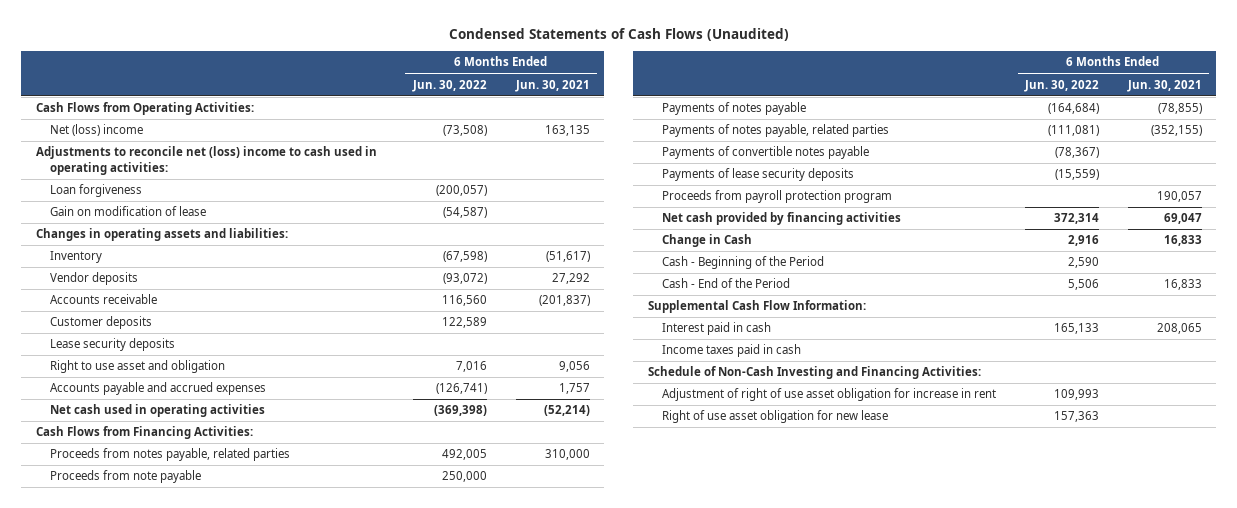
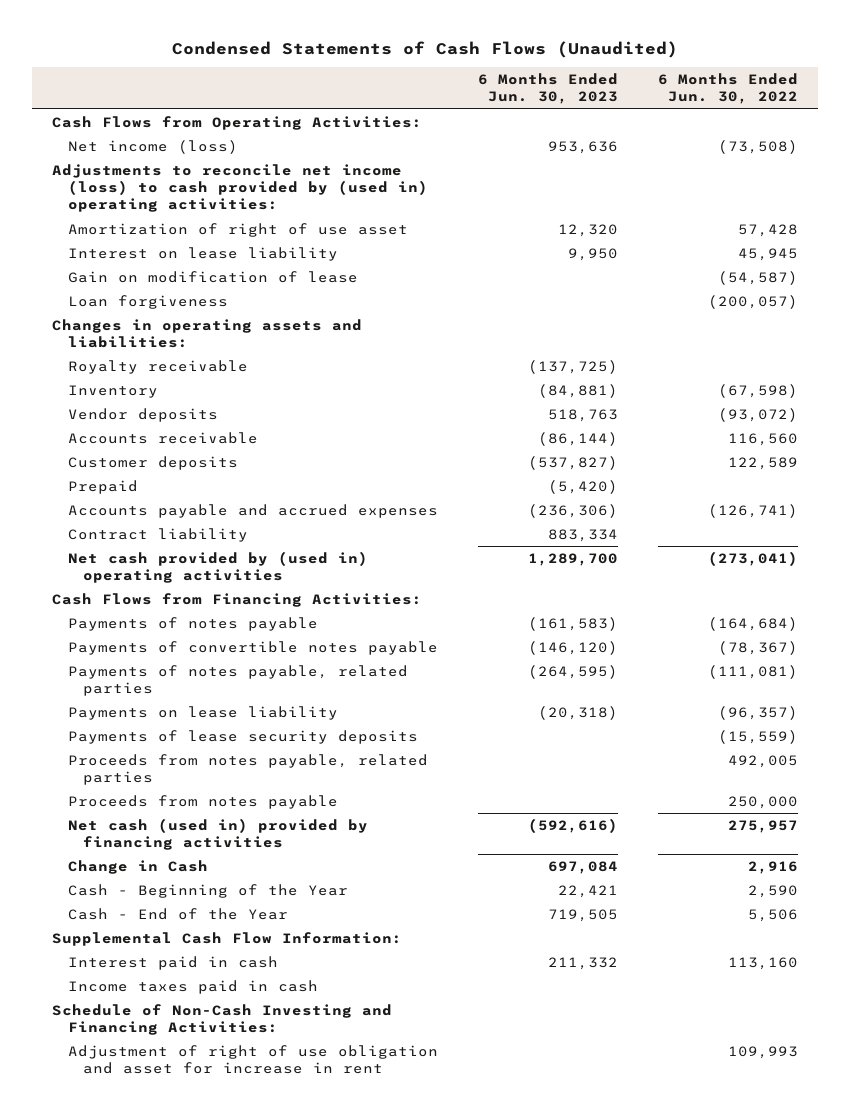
[514,79,590,92] Jun. 30, 2021 -> none
none -> [477,73,618,105] 6 Months Ended Jun. 30, 2023
[49,124,143,137] Net (loss) income -> [67,139,238,154] Net income (loss)
[35,146,377,175] Adjustments to reconcile net (loss) income to cash used in operating activities: -> [52,163,428,213] Adjustments to reconcile net income (loss) to cash provided by (used in) operating activities:
none -> [67,222,408,237] Amortization of right of use asset
none -> [67,246,338,261] Interest on lease liability
[49,184,142,198] Loan forgiveness -> [67,294,228,309] Loan forgiveness
none -> [67,359,248,374] Royalty receivable
[49,338,175,352] Lease security deposits -> none
[49,360,225,374] Right to use asset and obligation -> none
none -> [67,479,138,494] Prepaid
none -> [67,527,248,542] Contract liability
[49,404,265,418] Net cash used in operating activities -> [67,550,368,584] Net cash provided by (used in) operating activities
[433,405,487,417] (369,398) -> [707,550,798,566] (273,041)
[49,470,201,484] Proceeds from note payable -> none
[661,124,889,138] Payments of notes payable, related parties -> [67,664,408,697] Payments of notes payable, related parties
none -> [67,705,338,720] Payments on lease liability
[661,190,892,204] Proceeds from payroll protection program -> none
[49,448,290,462] Proceeds from notes payable, related parties -> [67,753,428,786] Proceeds from notes payable, related parties
none -> [67,794,338,809] Proceeds from notes payable
[661,212,901,226] Net cash provided by financing activities -> [67,817,368,851] Net cash (used in) provided by financing activities
[1053,213,1099,225] 372,314 -> [727,819,798,833] 275,957
[661,256,824,270] Cash - Beginning of the Period -> [67,883,348,898] Cash - Beginning of the Year
[661,278,790,289] Cash - End of the Period -> [67,907,288,920] Cash - End of the Year
[1053,323,1099,335] 165,133 -> [727,956,798,970] 113,160
[661,410,888,424] Right of use asset obligation for new lease -> none
[661,388,996,402] Adjustment of right of use asset obligation for increase in rent -> [67,1044,438,1075] Adjustment of right of use obligation and asset for increase in rent

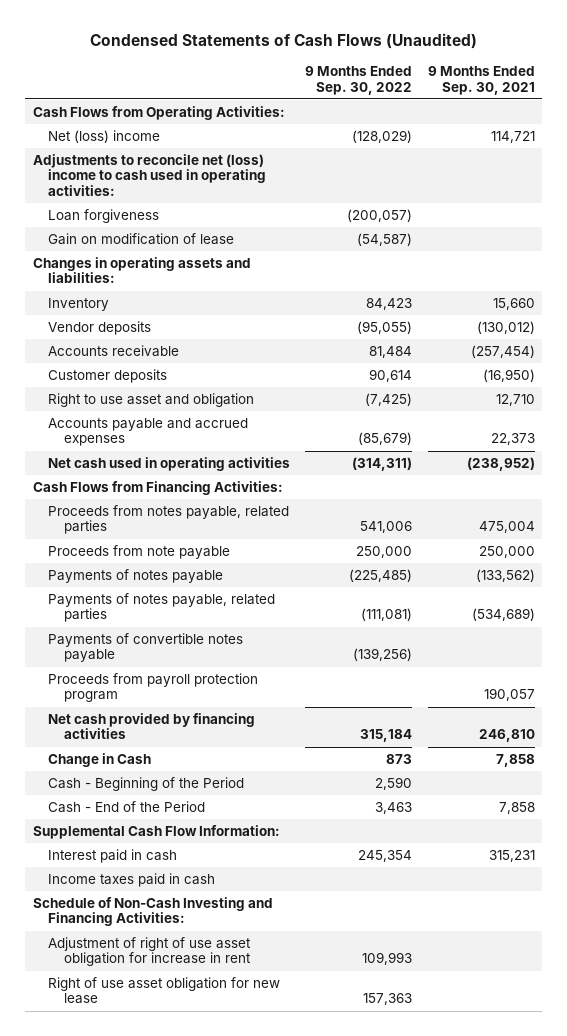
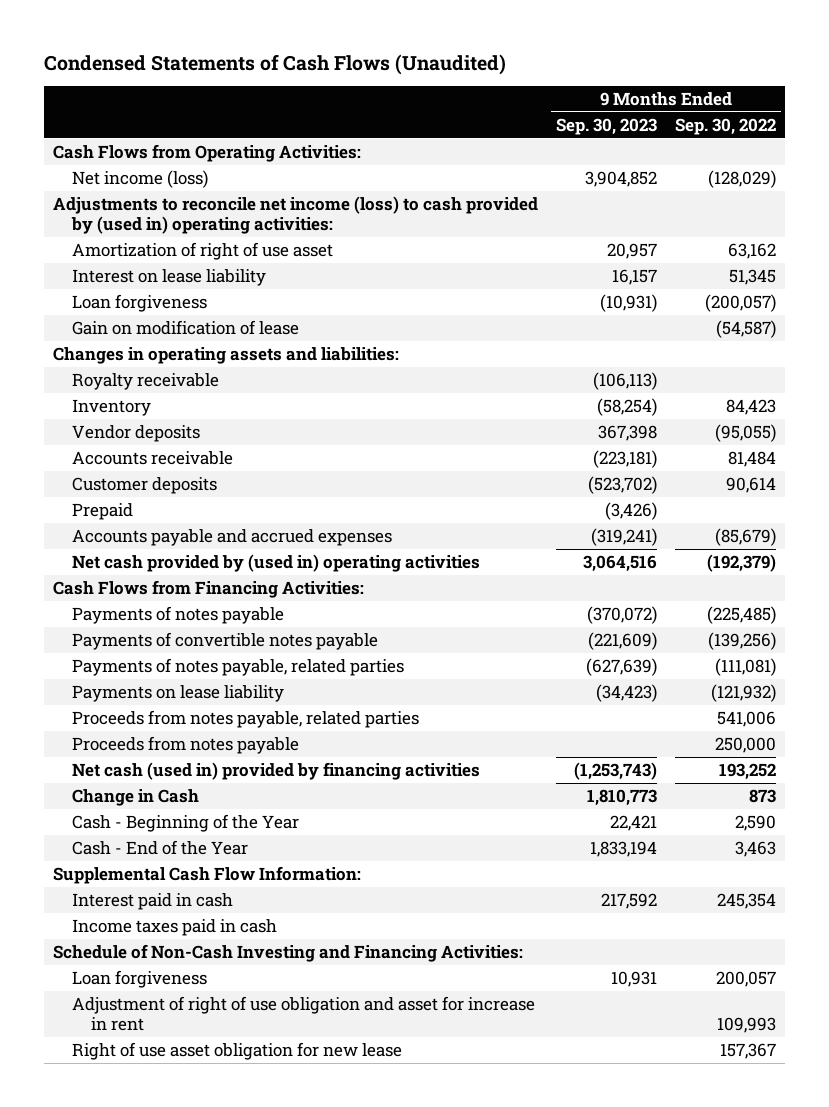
[427,66,535,95] 9 Months Ended Sep. 30, 2021 -> none
none -> [555,117,657,135] Sep. 30, 2023
[48,130,161,144] Net (loss) income -> [71,169,208,188] Net income (loss)
[32,154,267,196] Adjustments to reconcile net (loss) income to cash used in operating activities: -> [52,195,538,234] Adjustments to reconcile net income (loss) to cash provided by (used in) operating activities:
none -> [71,241,333,260] Amortization of right of use asset
none -> [71,268,266,286] Interest on lease liability
none -> [71,372,219,390] Royalty receivable
[48,393,255,408] Right to use asset and obligation -> none
none -> [71,502,133,520] Prepaid
[48,457,291,472] Net cash used in operating activities -> [71,553,480,572] Net cash provided by (used in) operating activities
[352,457,413,472] (314,311) -> [707,553,777,572] (192,379)
[48,545,231,560] Proceeds from note payable -> none
[48,673,259,703] Proceeds from payroll protection program -> none
[48,593,276,623] Payments of notes payable, related parties -> [71,657,404,676] Payments of notes payable, related parties
none -> [71,684,284,702] Payments on lease liability
[48,505,290,535] Proceeds from notes payable, related parties -> [71,709,419,728] Proceeds from notes payable, related parties
none -> [71,735,299,754] Proceeds from notes payable
[48,713,256,740] Net cash provided by financing activities -> [71,761,480,780] Net cash (used in) provided by financing activities
[360,729,413,743] 315,184 -> [719,762,777,780] 193,252
[48,777,245,792] Cash - Beginning of the Period -> [71,813,299,832] Cash - Beginning of the Year
[48,801,206,814] Cash - End of the Period -> [71,839,248,855] Cash - End of the Year
none -> [71,969,207,988] Loan forgiveness
[48,937,252,967] Adjustment of right of use asset obligation for increase in rent -> [71,995,535,1031] Adjustment of right of use obligation and asset for increase in rent
[363,993,413,1006] 157,363 -> [720,1042,777,1059] 157,367

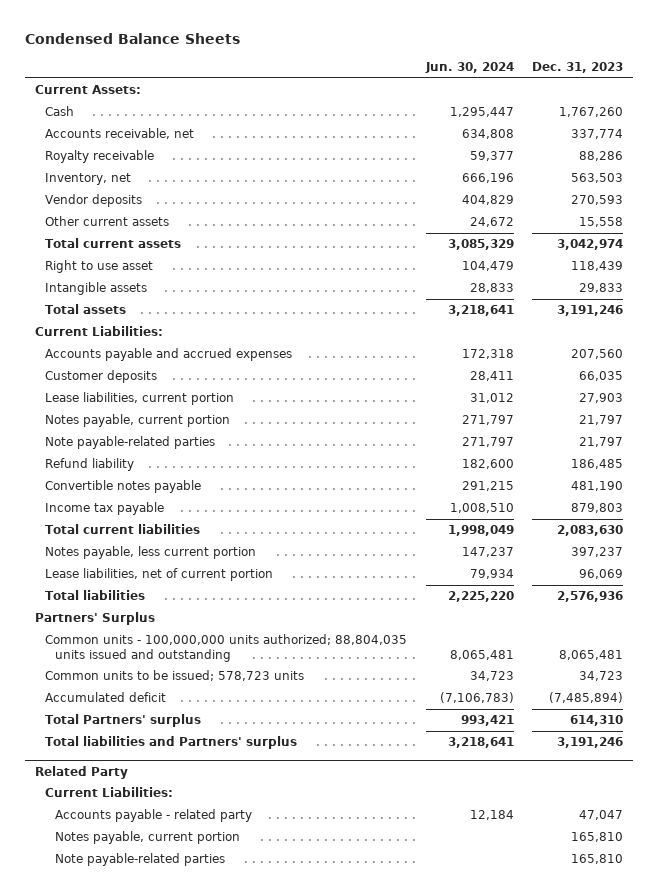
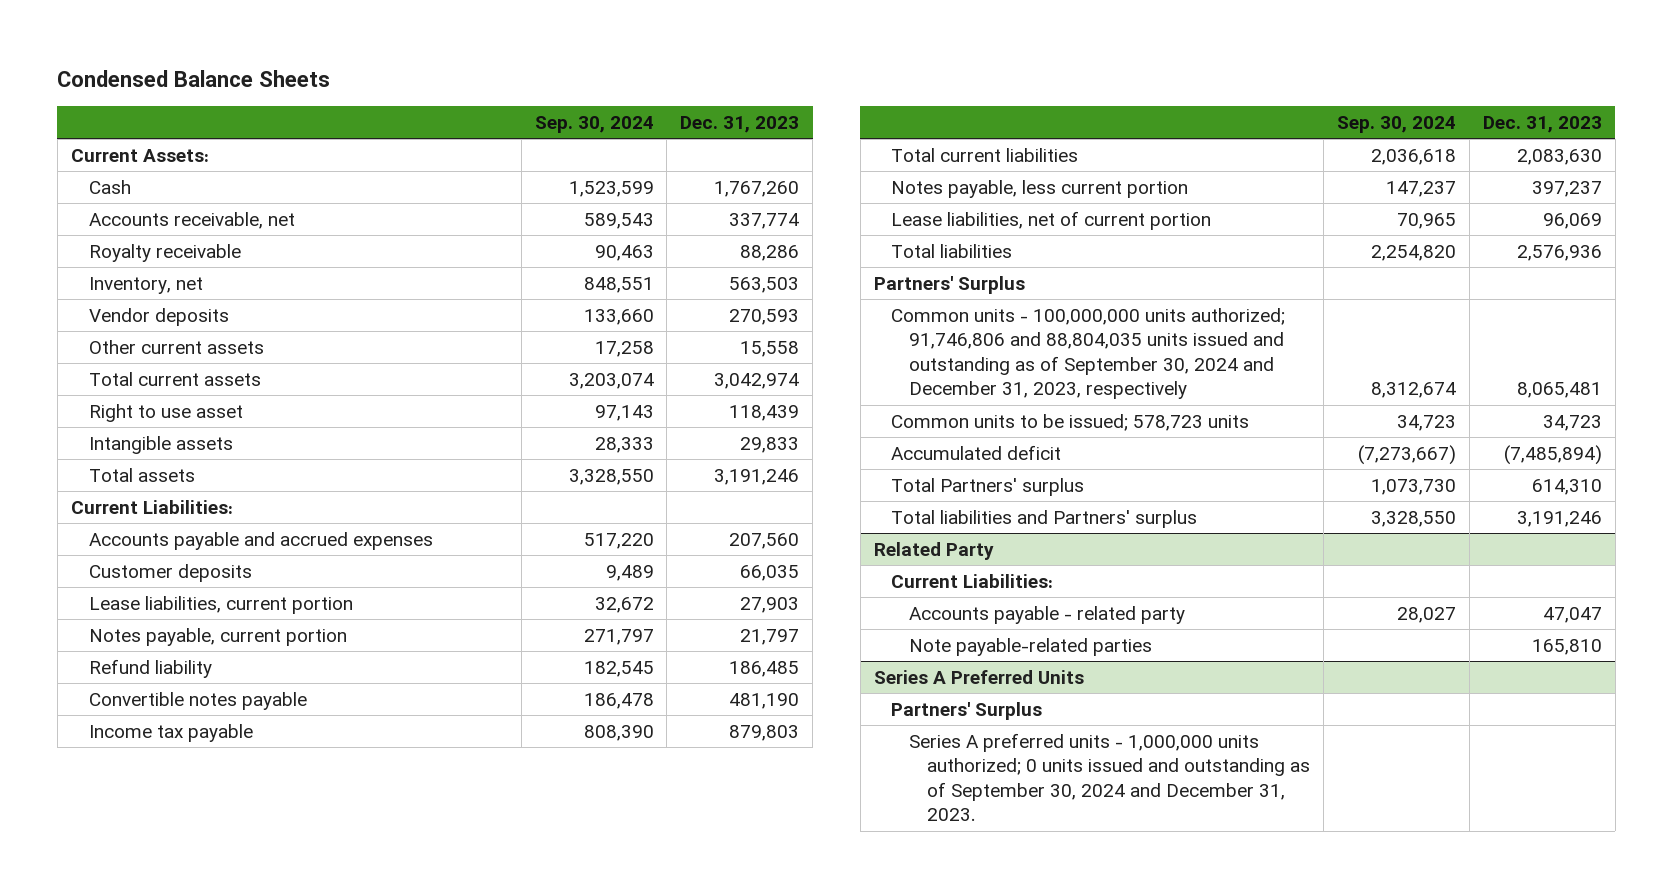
[424,62,514,74] Jun. 30, 2024 -> none
none -> [534,115,654,133] Sep. 30, 2024
[44,436,215,450] Note payable-related parties -> none
[44,634,407,662] Common units - 100,000,000 units authorized; 88,804,035 units issued and outstanding -> [891,307,1286,400] Common units - 100,000,000 units authorized; 91,746,806 and 88,804,035 units issued and outstanding as of September 30, 2024 and December 31, 2023, respectively
[54,831,240,845] Notes payable, current portion -> none
none -> [873,669,1084,684] Series A Preferred Units
none -> [891,701,1043,720] Partners' Surplus
none -> [909,732,1311,822] Series A preferred units - 1,000,000 units authorized; 0 units issued and outstanding as of September 30, 2024 and December 31, 2023.

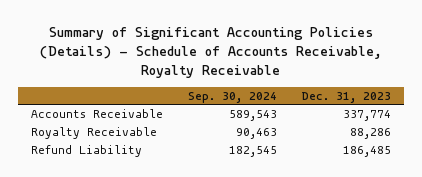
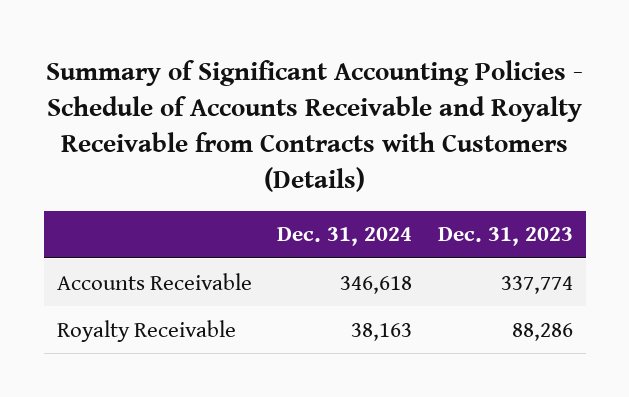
[39,26,382,78] Summary of Significant Accounting Policies (Details) - Schedule of Accounts Receivable, Royalty Receivable -> [45,59,583,192] Summary of Significant Accounting Policies - Schedule of Accounts Receivable and Royalty Receivable from Contracts with Customers (Details)
[187,91,277,103] Sep. 30, 2024 -> none
none -> [277,227,413,247] Dec. 31, 2024
[30,144,142,157] Refund Liability -> none

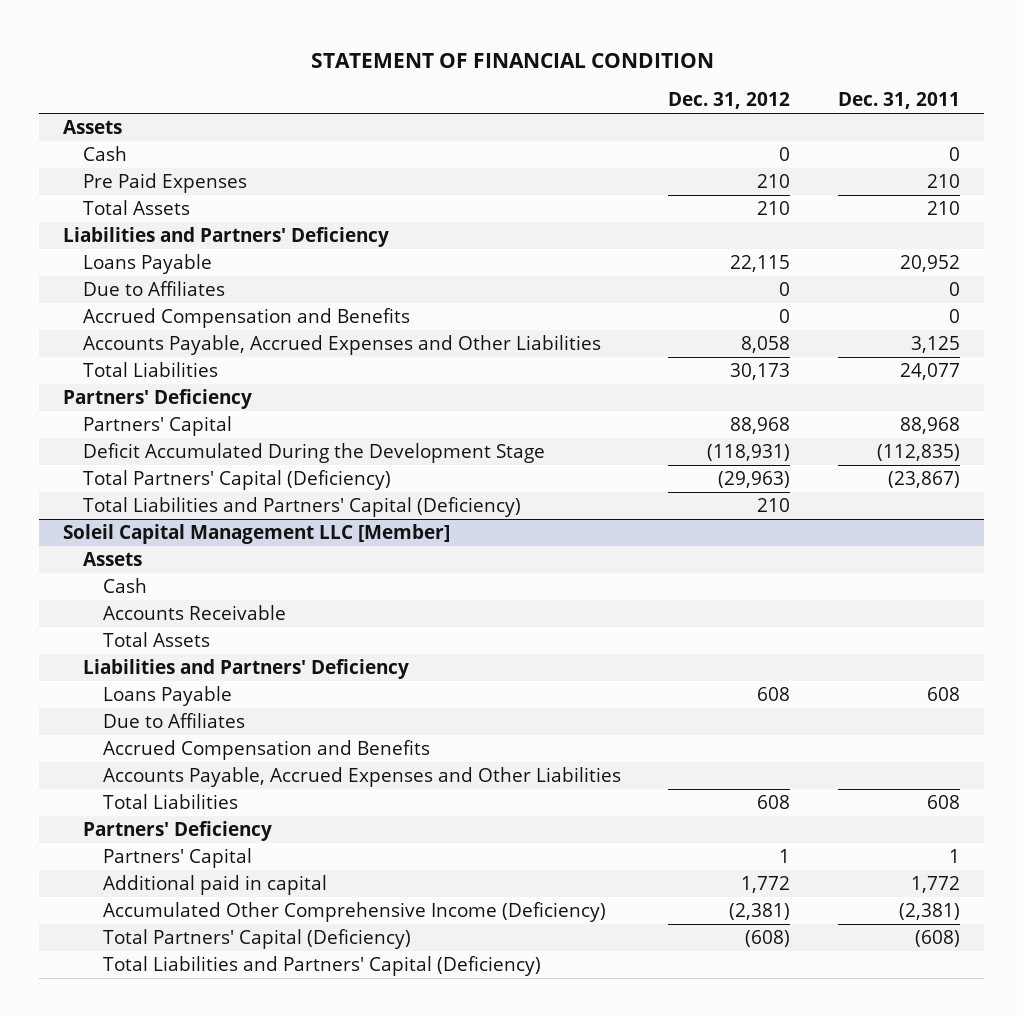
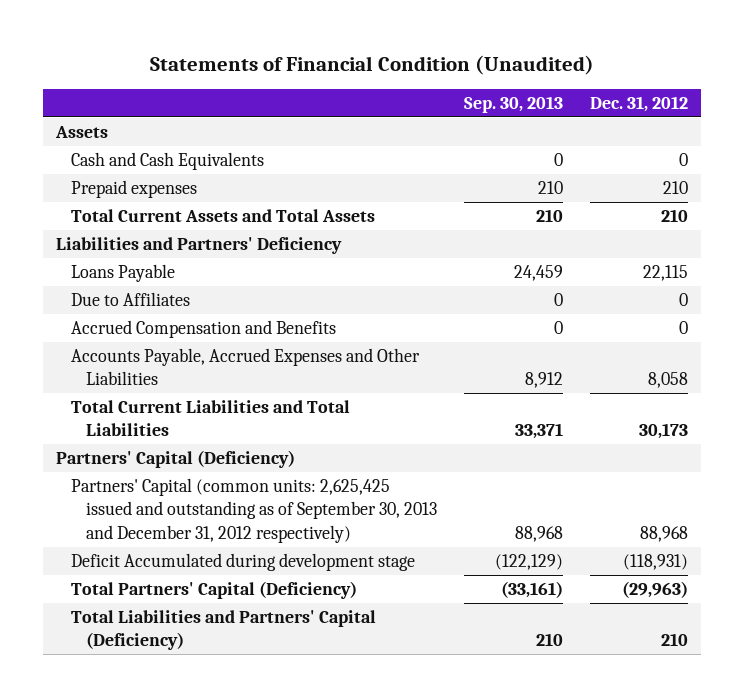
[310,52,714,68] STATEMENT OF FINANCIAL CONDITION -> [150,54,595,75] Statements of Financial Condition (Unaudited)
[838,92,961,110] Dec. 31, 2011 -> none
none -> [464,95,564,113] Sep. 30, 2013
[83,145,128,161] Cash -> [71,152,265,171] Cash and Cash Equivalents
[83,172,248,193] Pre Paid Expenses -> [71,180,198,199] Prepaid expenses
[83,199,191,215] Total Assets -> [71,209,376,223] Total Current Assets and Total Assets
[83,361,219,377] Total Liabilities -> [71,400,351,437] Total Current Liabilities and Total Liabilities
[63,388,253,409] Partners' Deficiency -> [56,450,296,469] Partners' Capital (Deficiency)
[83,415,233,436] Partners' Capital -> [71,478,438,543] Partners' Capital (common units: 2,625,425 issued and outstanding as of September 30, 2013 and December 31, 2012 respectively)
[83,442,546,463] Deficit Accumulated During the Development Stage -> [71,553,416,572] Deficit Accumulated during development stage
[63,523,451,544] Soleil Capital Management LLC [Member] -> none
[83,551,143,566] Assets -> none
[102,577,147,593] Cash -> none
[102,604,286,620] Accounts Receivable -> none
[102,631,210,647] Total Assets -> none
[83,658,410,679] Liabilities and Partners' Deficiency -> none
[102,685,232,706] Loans Payable -> none
[102,712,245,728] Due to Affiliates -> none
[102,739,430,760] Accrued Compensation and Benefits -> none
[102,766,621,787] Accounts Payable, Accrued Expenses and Other Liabilities -> none
[102,793,238,809] Total Liabilities -> none
[83,820,273,841] Partners' Deficiency -> none
[102,847,252,868] Partners' Capital -> none
[102,874,327,895] Additional paid in capital -> none
[102,901,606,922] Accumulated Other Comprehensive Income (Deficiency) -> none
[102,928,411,949] Total Partners' Capital (Deficiency) -> none
[102,955,541,976] Total Liabilities and Partners' Capital (Deficiency) -> none

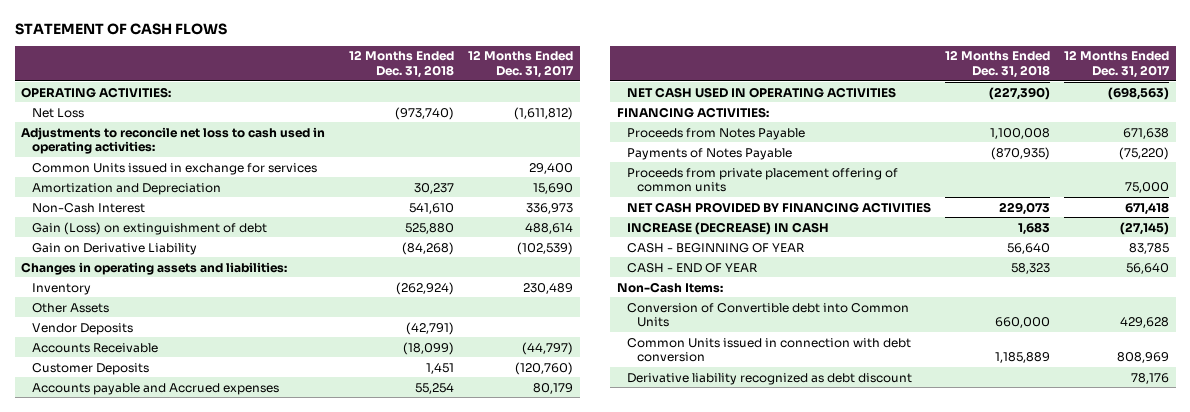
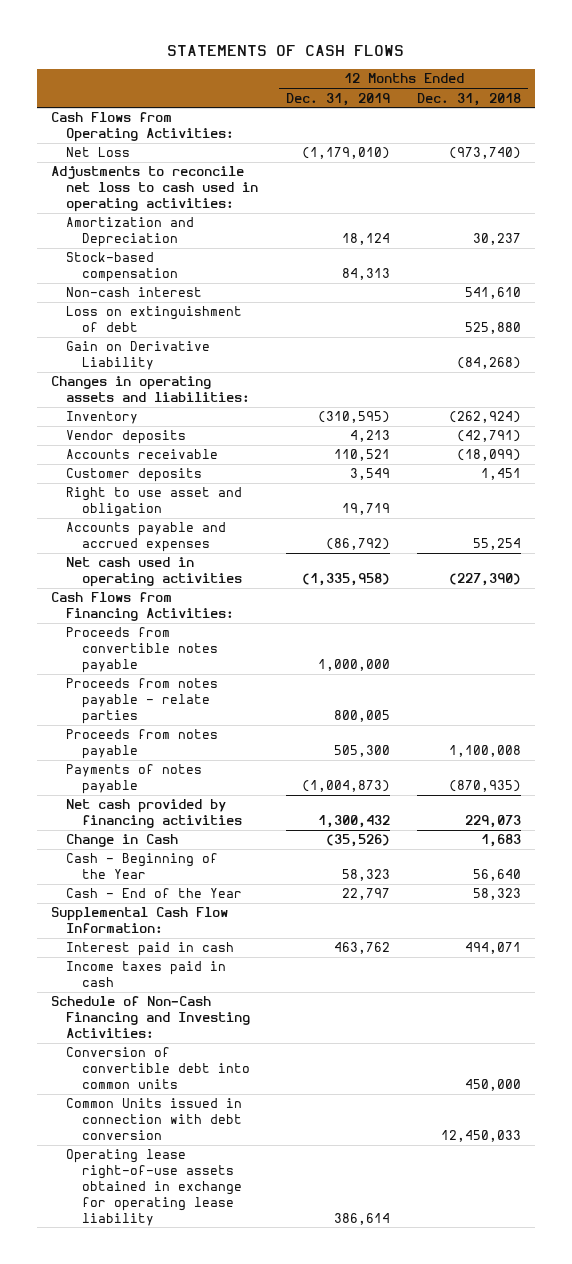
[14,22,227,35] STATEMENT OF CASH FLOWS -> [166,45,404,57] STATEMENTS OF CASH FLOWS
[468,50,575,78] 12 Months Ended Dec. 31, 2017 -> none
none -> [285,92,390,106] Dec. 31, 2019
[21,86,172,98] OPERATING ACTIVITIES: -> [50,112,235,143] Cash Flows from Operating Activities:
[31,162,317,175] Common Units issued in exchange for services -> none
none -> [66,252,179,283] Stock-based compensation
[31,202,145,213] Non-Cash Interest -> [66,287,203,298] Non-cash interest
[31,221,267,235] Gain (Loss) on extinguishment of debt -> [66,306,243,333] Loss on extinguishment of debt
[31,302,109,313] Other Assets -> none
[627,167,899,193] Proceeds from private placement offering of common units -> none
[627,372,913,385] Derivative liability recognized as debt discount -> none
[31,322,133,335] Vendor Deposits -> [66,430,187,445] Vendor deposits
[31,342,158,353] Accounts Receivable -> [66,449,219,460] Accounts receivable
[31,362,149,375] Customer Deposits -> [66,468,203,483] Customer deposits
none -> [66,487,243,518] Right to use asset and obligation
[31,382,279,395] Accounts payable and Accrued expenses -> [66,522,227,553] Accounts payable and accrued expenses
[627,86,897,98] NET CASH USED IN OPERATING ACTIVITIES -> [66,557,243,588] Net cash used in operating activities
[617,106,770,118] FINANCING ACTIVITIES: -> [50,592,235,622] Cash Flows from Financing Activities:
none -> [66,627,219,674] Proceeds from convertible notes payable
none -> [66,678,219,725] Proceeds from notes payable - relate parties
[627,127,806,140] Proceeds from Notes Payable -> [66,729,219,760] Proceeds from notes payable
[627,147,793,160] Payments of Notes Payable -> [66,764,203,795] Payments of notes payable
[627,201,932,213] NET CASH PROVIDED BY FINANCING ACTIVITIES -> [66,799,243,829] Net cash provided by financing activities
[627,221,830,235] INCREASE (DECREASE) IN CASH -> [66,834,179,848] Change in Cash
[627,242,806,253] CASH - BEGINNING OF YEAR -> [66,853,219,880] Cash - Beginning of the Year
[627,262,759,273] CASH - END OF YEAR -> [66,888,243,899] Cash - End of the Year
none -> [50,907,228,934] Supplemental Cash Flow Information:
none -> [66,942,235,957] Interest paid in cash
none -> [66,961,227,988] Income taxes paid in cash
[617,281,724,293] Non-Cash Items: -> [50,996,251,1039] Schedule of Non-Cash Financing and Investing Activities:
[627,302,910,328] Conversion of Convertible debt into Common Units -> [66,1047,251,1090] Conversion of convertible debt into common units
[995,317,1051,329] 660,000 -> [465,1079,522,1092] 450,000
[995,352,1051,364] 1,185,889 -> [441,1130,522,1143] 12,450,033
none -> [66,1149,243,1226] Operating lease right-of-use assets obtained in exchange for operating lease liability

